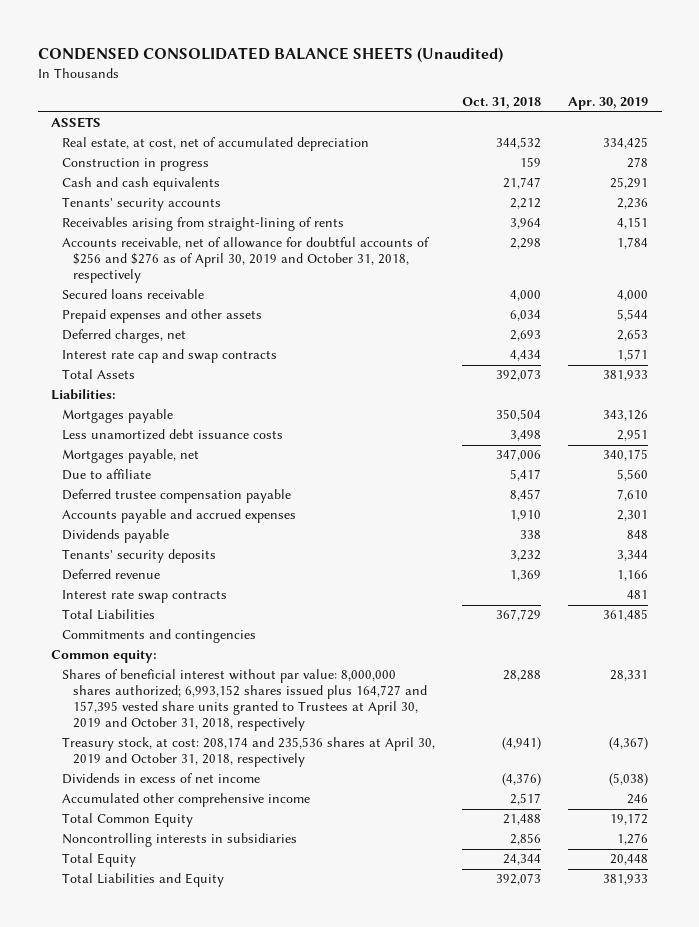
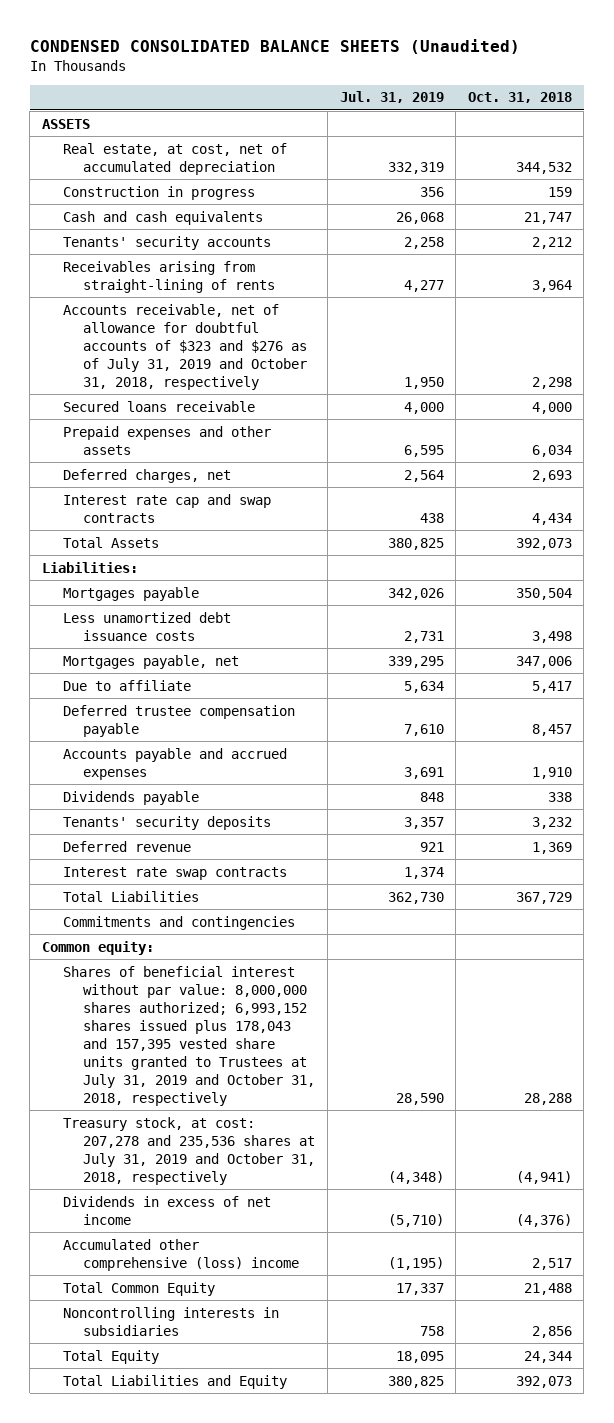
[568,97,649,111] Apr. 30, 2019 -> none
none -> [339,91,444,104] Jul. 31, 2019
[61,237,430,284] Accounts receivable, net of allowance for doubtful accounts of $256 and $276 as of April 30, 2019 and October 31, 2018, respectively -> [62,303,308,390] Accounts receivable, net of allowance for doubtful accounts of $323 and $276 as of July 31, 2019 and October 31, 2018, respectively
[61,669,427,732] Shares of beneficial interest without par value: 8,000,000 shares authorized; 6,993,152 shares issued plus 164,727 and 157,395 vested share units granted to Trustees at April 30, 2019 and October 31, 2018, respectively -> [62,965,316,1106] Shares of beneficial interest without par value: 8,000,000 shares authorized; 6,993,152 shares issued plus 178,043 and 157,395 vested share units granted to Trustees at July 31, 2019 and October 31, 2018, respectively
[61,737,435,768] Treasury stock, at cost: 208,174 and 235,536 shares at April 30, 2019 and October 31, 2018, respectively -> [62,1116,316,1185] Treasury stock, at cost: 207,278 and 235,536 shares at July 31, 2019 and October 31, 2018, respectively
[61,793,310,808] Accumulated other comprehensive income -> [62,1238,300,1271] Accumulated other comprehensive (loss) income

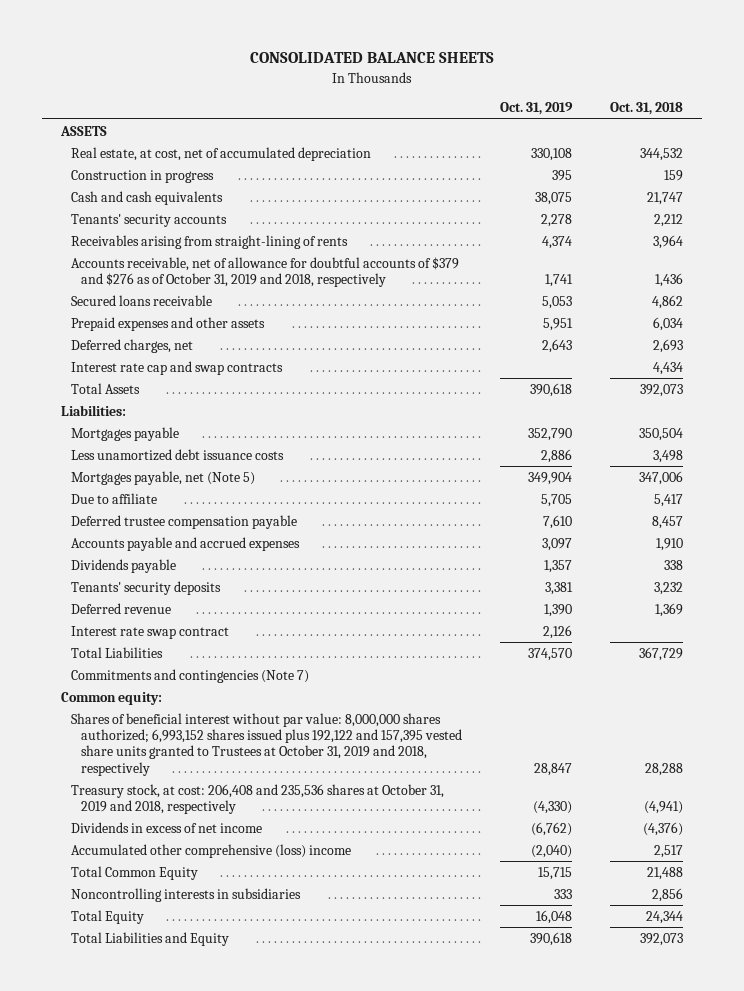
[29,38,520,54] CONDENSED CONSOLIDATED BALANCE SHEETS (Unaudited) -> [250,52,495,64] CONSOLIDATED BALANCE SHEETS
[339,91,444,104] Jul. 31, 2019 -> none
none -> [500,102,574,116] Oct. 31, 2019
[62,303,308,390] Accounts receivable, net of allowance for doubtful accounts of $323 and $276 as of July 31, 2019 and October 31, 2018, respectively -> [70,256,459,288] Accounts receivable, net of allowance for doubtful accounts of $379 and $276 as of October 31, 2019 and 2018, respectively
[531,376,572,389] 2,298 -> [655,273,684,288] 1,436
[531,401,572,414] 4,000 -> [652,294,684,309] 4,862
[62,654,239,669] Mortgages payable, net -> [70,470,255,485] Mortgages payable, net (Note 5)
[62,866,287,880] Interest rate swap contracts -> [70,625,229,639] Interest rate swap contract
[62,915,295,930] Commitments and contingencies -> [70,668,309,683] Commitments and contingencies (Note 7)
[62,965,316,1106] Shares of beneficial interest without par value: 8,000,000 shares authorized; 6,993,152 shares issued plus 178,043 and 157,395 vested share units granted to Trustees at July 31, 2019 and October 31, 2018, respectively -> [70,712,463,776] Shares of beneficial interest without par value: 8,000,000 shares authorized; 6,993,152 shares issued plus 192,122 and 157,395 vested share units granted to Trustees at October 31, 2019 and 2018, respectively
[62,1116,316,1185] Treasury stock, at cost: 207,278 and 235,536 shares at July 31, 2019 and October 31, 2018, respectively -> [70,783,444,815] Treasury stock, at cost: 206,408 and 235,536 shares at October 31, 2019 and 2018, respectively

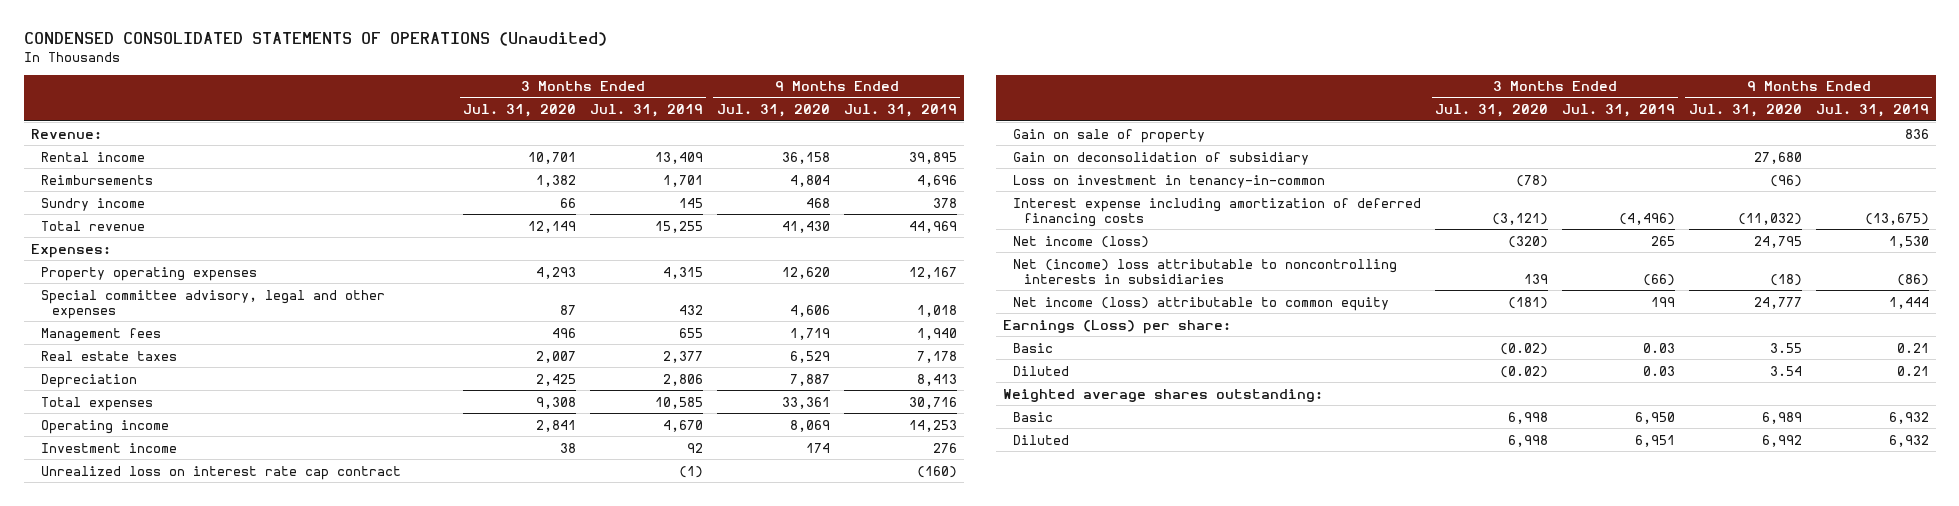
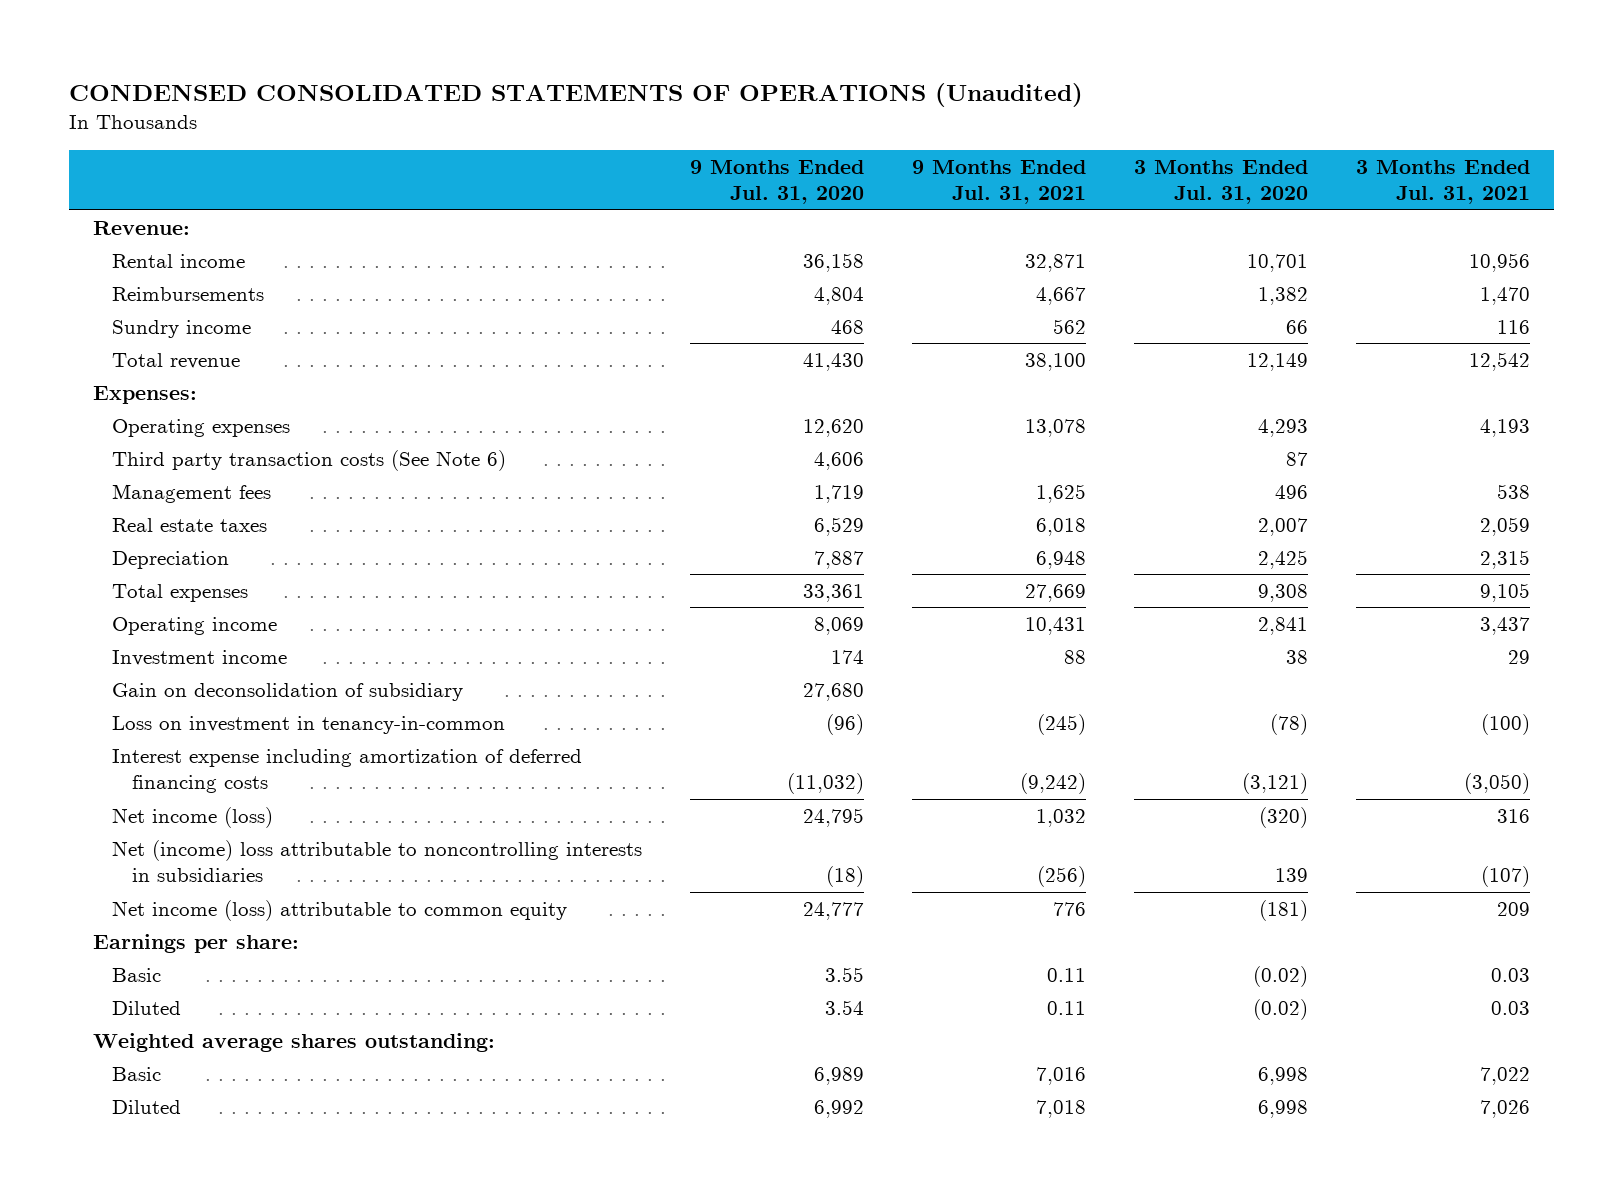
[589,104,703,118] Jul. 31, 2019 -> none
[843,104,957,118] Jul. 31, 2019 -> none
none -> [912,159,1087,205] 9 Months Ended Jul. 31, 2021
none -> [1355,159,1530,205] 3 Months Ended Jul. 31, 2021
[41,266,258,281] Property operating expenses -> [112,418,291,437] Operating expenses
[41,289,386,319] Special committee advisory, legal and other expenses -> [112,449,507,471] Third party transaction costs (See Note 6)
[41,465,402,480] Unrealized loss on interest rate cap contract -> none
[1013,128,1206,143] Gain on sale of property -> none
[1002,319,1231,334] Earnings (Loss) per share: -> [92,933,299,953] Earnings per share:

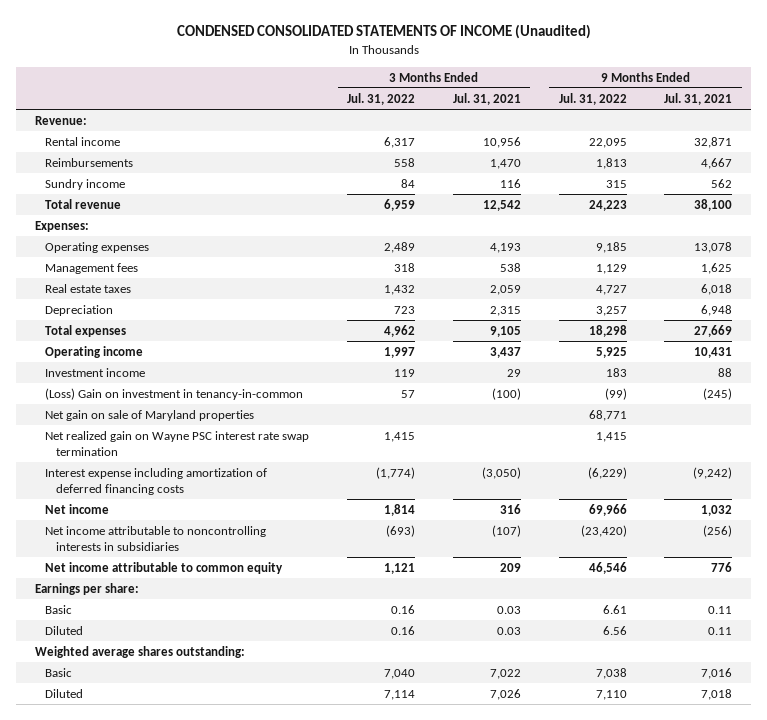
[68,83,1083,108] CONDENSED CONSOLIDATED STATEMENTS OF OPERATIONS (Unaudited) -> [176,24,591,40] CONDENSED CONSOLIDATED STATEMENTS OF INCOME (Unaudited)
[690,159,865,205] 9 Months Ended Jul. 31, 2020 -> none
[1133,159,1308,205] 3 Months Ended Jul. 31, 2020 -> none
none -> [347,92,416,105] Jul. 31, 2022
none -> [558,92,627,105] Jul. 31, 2022
[112,449,507,471] Third party transaction costs (See Note 6) -> none
[112,682,464,701] Gain on deconsolidation of subsidiary -> none
[112,715,506,734] Loss on investment in tenancy-in-common -> [45,387,304,400] (Loss) Gain on investment in tenancy-in-common
none -> [45,409,255,421] Net gain on sale of Maryland properties
none -> [45,430,310,456] Net realized gain on Wayne PSC interest rate swap termination
[112,806,274,828] Net income (loss) -> [45,503,110,514] Net income
[112,839,643,883] Net (income) loss attributable to noncontrolling interests in subsidiaries -> [45,525,267,551] Net income attributable to noncontrolling interests in subsidiaries
[112,899,568,921] Net income (loss) attributable to common equity -> [45,561,284,574] Net income attributable to common equity

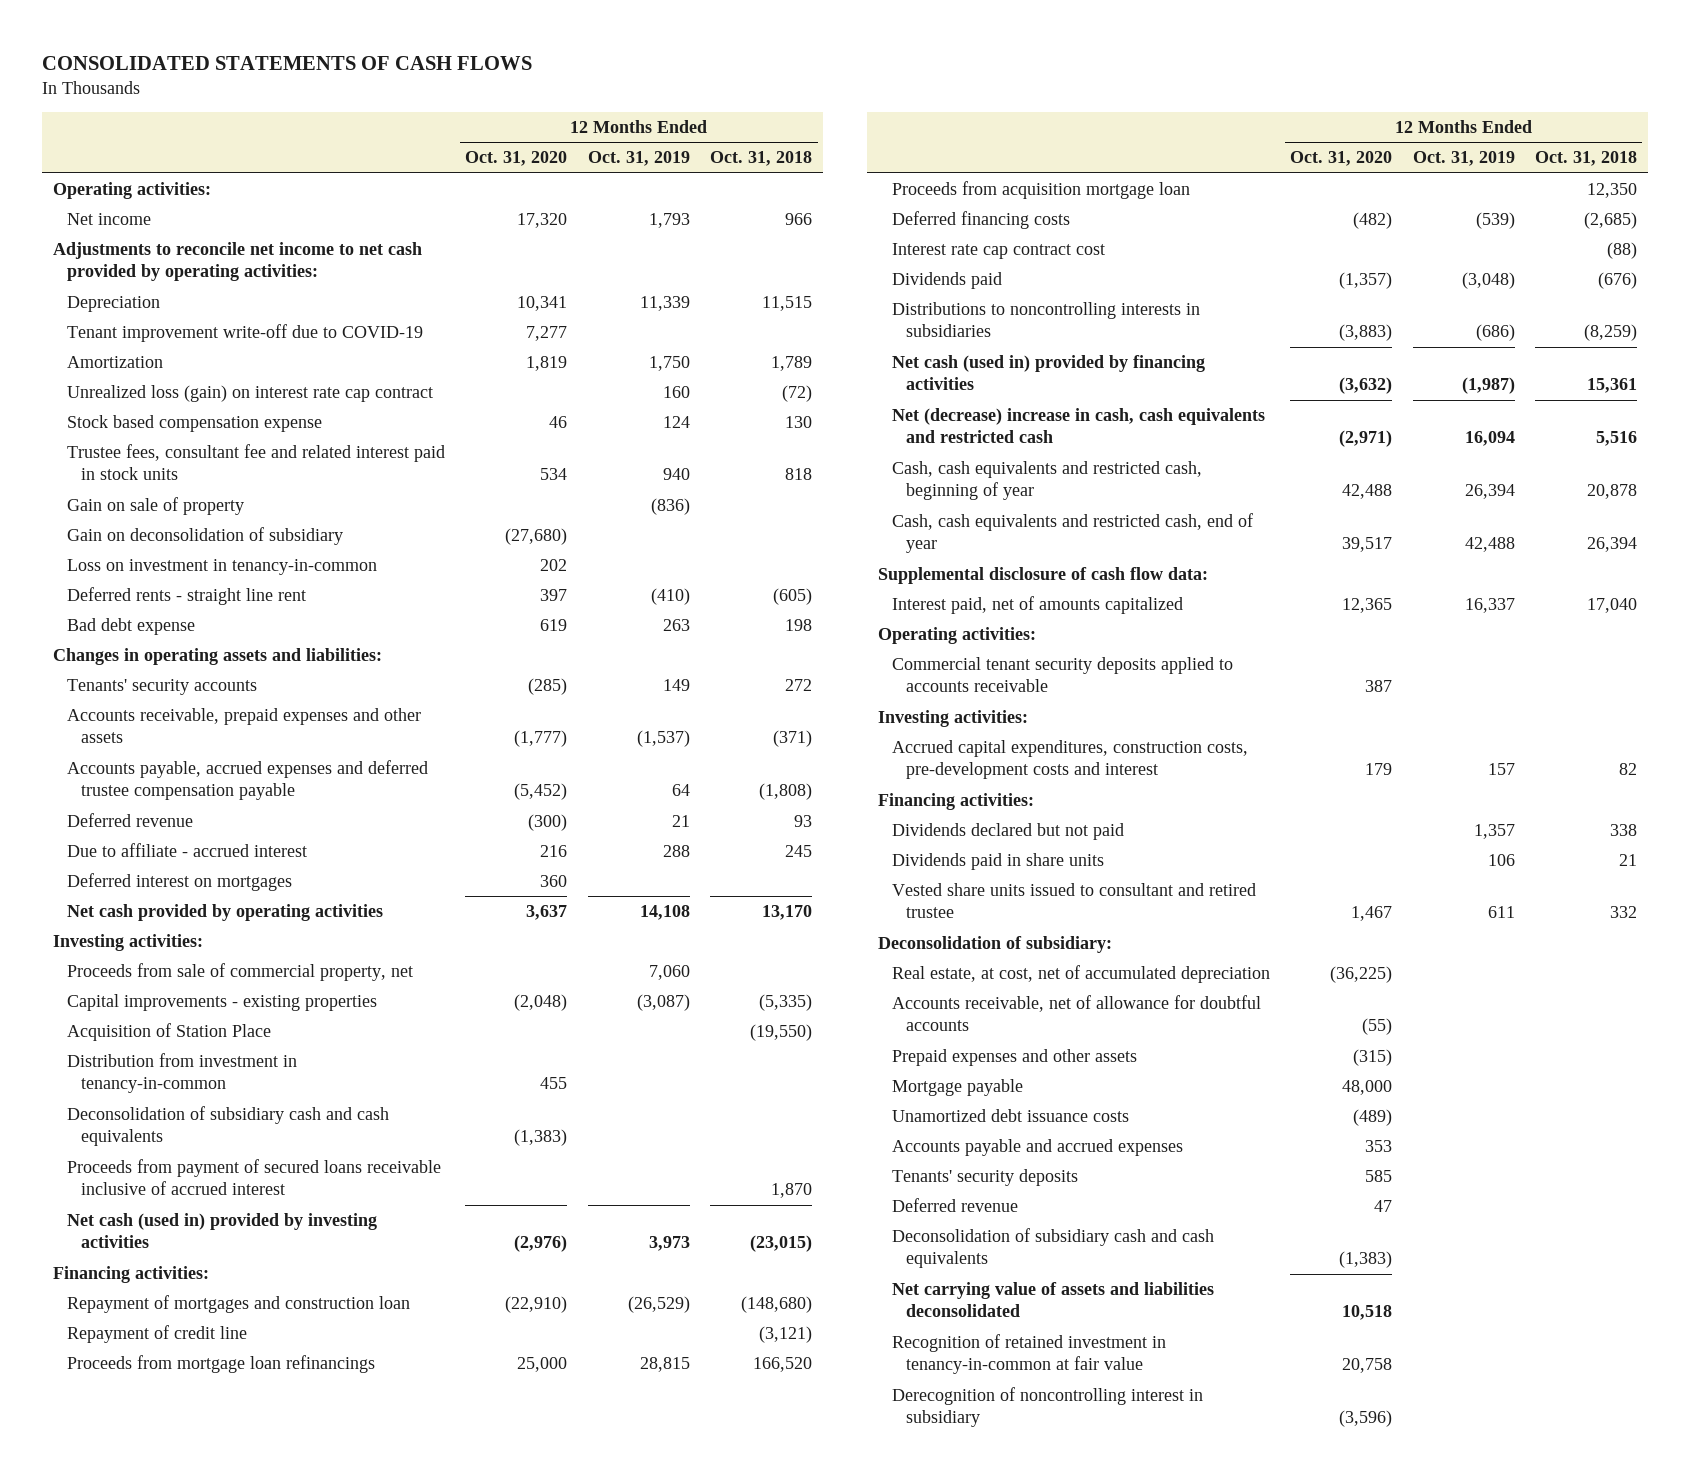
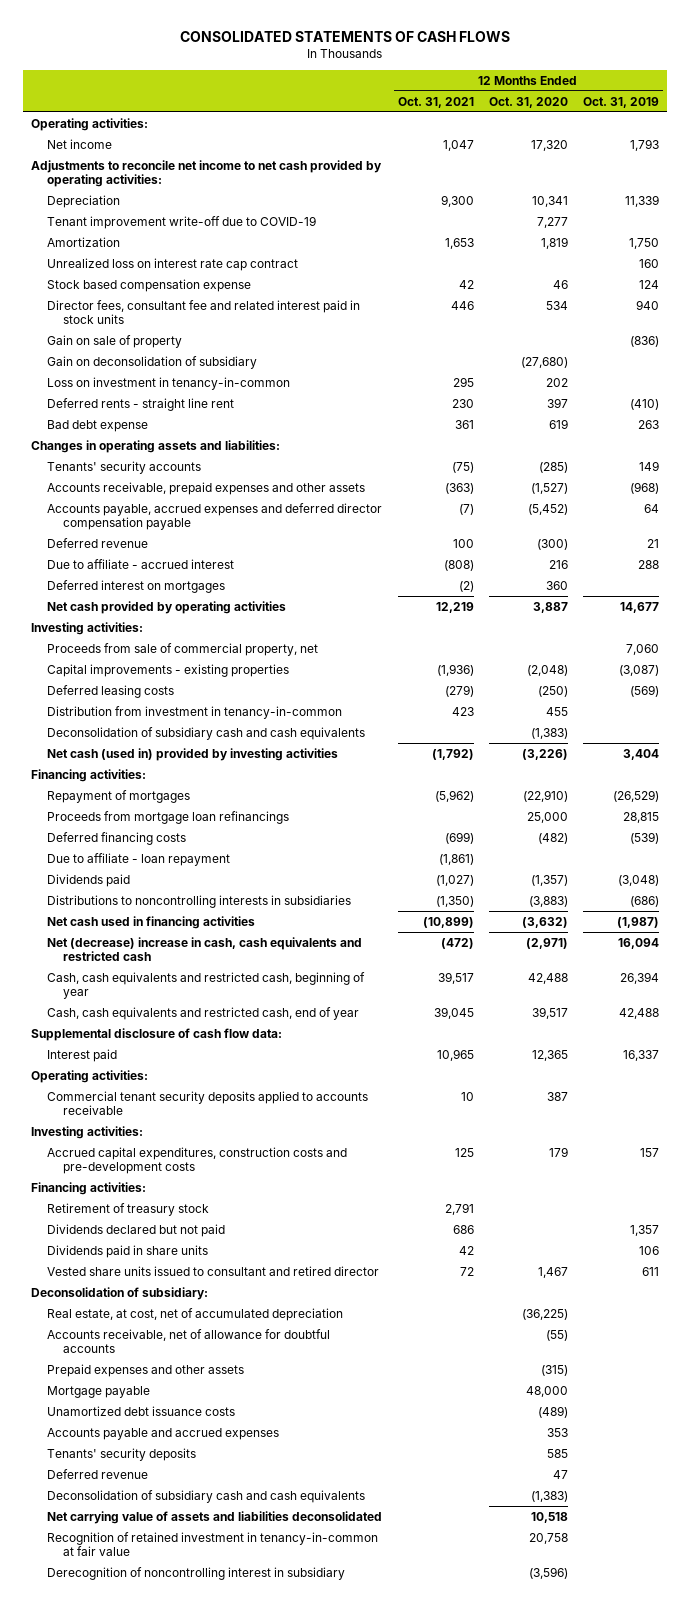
[710,151,813,167] Oct. 31, 2018 -> none
none -> [397,96,474,108] Oct. 31, 2021
[66,384,433,402] Unrealized loss (gain) on interest rate cap contract -> [47,257,299,271] Unrealized loss on interest rate cap contract
[66,443,445,481] Trustee fees, consultant fee and related interest paid in stock units -> [47,299,361,324] Director fees, consultant fee and related interest paid in stock units
[514,730,568,748] (1,777) -> [530,482,568,494] (1,527)
[636,730,690,748] (1,537) -> [630,481,660,494] (968)
[66,759,428,801] Accounts payable, accrued expenses and deferred trustee compensation payable -> [47,502,383,530] Accounts payable, accrued expenses and deferred director compensation payable
[526,904,568,920] 3,637 -> [532,601,568,613] 3,887
[639,904,690,920] 14,108 -> [620,601,660,613] 14,677
[66,1022,271,1041] Acquisition of Station Place -> none
none -> [47,684,175,698] Deferred leasing costs
[66,1158,441,1196] Proceeds from payment of secured loans receivable inclusive of accrued interest -> none
[514,1235,568,1253] (2,976) -> [521,748,568,760] (3,226)
[648,1236,690,1252] 3,973 -> [623,748,660,760] 3,404
[66,1324,247,1343] Repayment of credit line -> none
[66,1294,410,1313] Repayment of mortgages and construction loan -> [47,789,191,803] Repayment of mortgages
[891,180,1190,199] Proceeds from acquisition mortgage loan -> none
[891,242,1105,259] Interest rate cap contract cost -> none
none -> [47,852,231,866] Due to affiliate - loan repayment
[891,354,1205,391] Net cash (used in) provided by financing activities -> [47,915,256,929] Net cash used in financing activities
[891,595,1183,614] Interest paid, net of amounts capitalized -> [47,1048,118,1062] Interest paid
[891,739,1248,780] Accrued capital expenditures, construction costs, pre-development costs and interest -> [47,1146,348,1174] Accrued capital expenditures, construction costs and pre-development costs
none -> [47,1202,210,1216] Retirement of treasury stock
[891,882,1256,919] Vested share units issued to consultant and retired trustee -> [47,1265,380,1276] Vested share units issued to consultant and retired director

